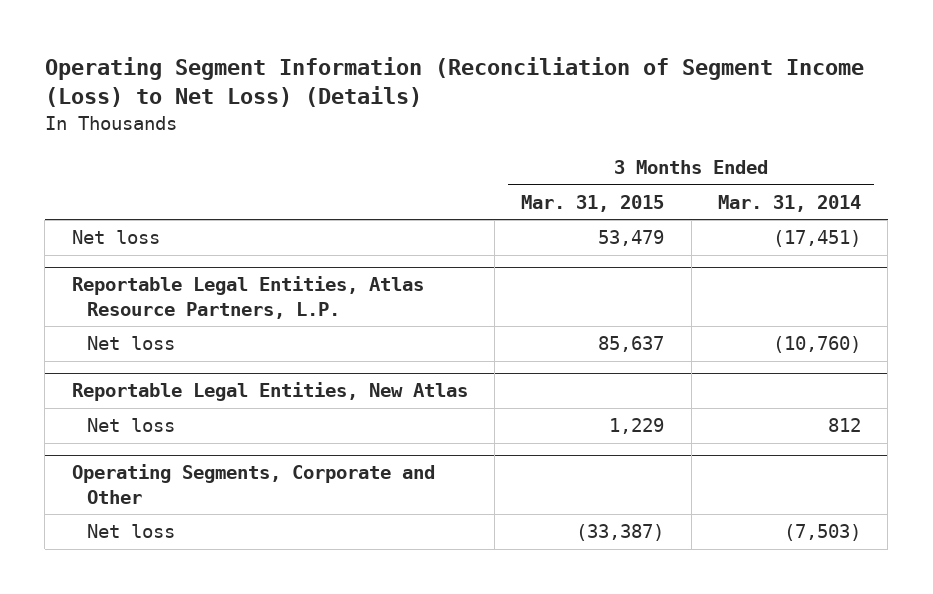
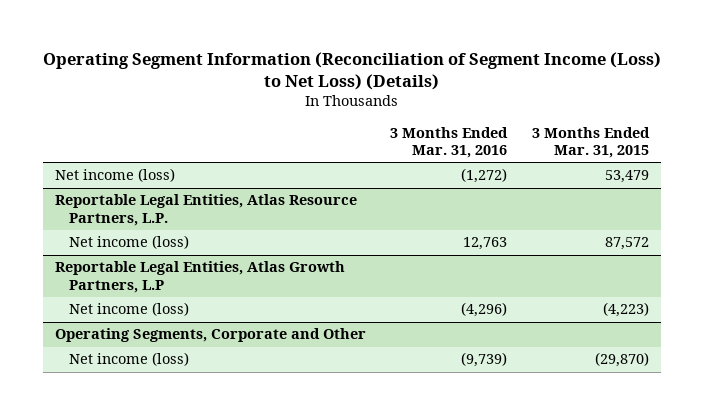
[717,194,861,212] Mar. 31, 2014 -> none
none -> [390,126,509,159] 3 Months Ended Mar. 31, 2016
[71,230,160,245] Net loss -> [54,168,175,183] Net income (loss)
[71,382,468,402] Reportable Legal Entities, New Atlas -> none
[87,336,176,351] Net loss -> [69,235,190,250] Net income (loss)
[598,336,665,353] 85,637 -> [604,237,649,251] 87,572
none -> [54,261,345,293] Reportable Legal Entities, Atlas Growth Partners, L.P
[87,418,176,433] Net loss -> [69,302,190,317] Net income (loss)
[609,418,665,435] 1,229 -> [602,302,649,318] (4,223)
[87,524,176,539] Net loss -> [69,352,190,367] Net income (loss)
[576,524,665,542] (33,387) -> [594,352,649,368] (29,870)

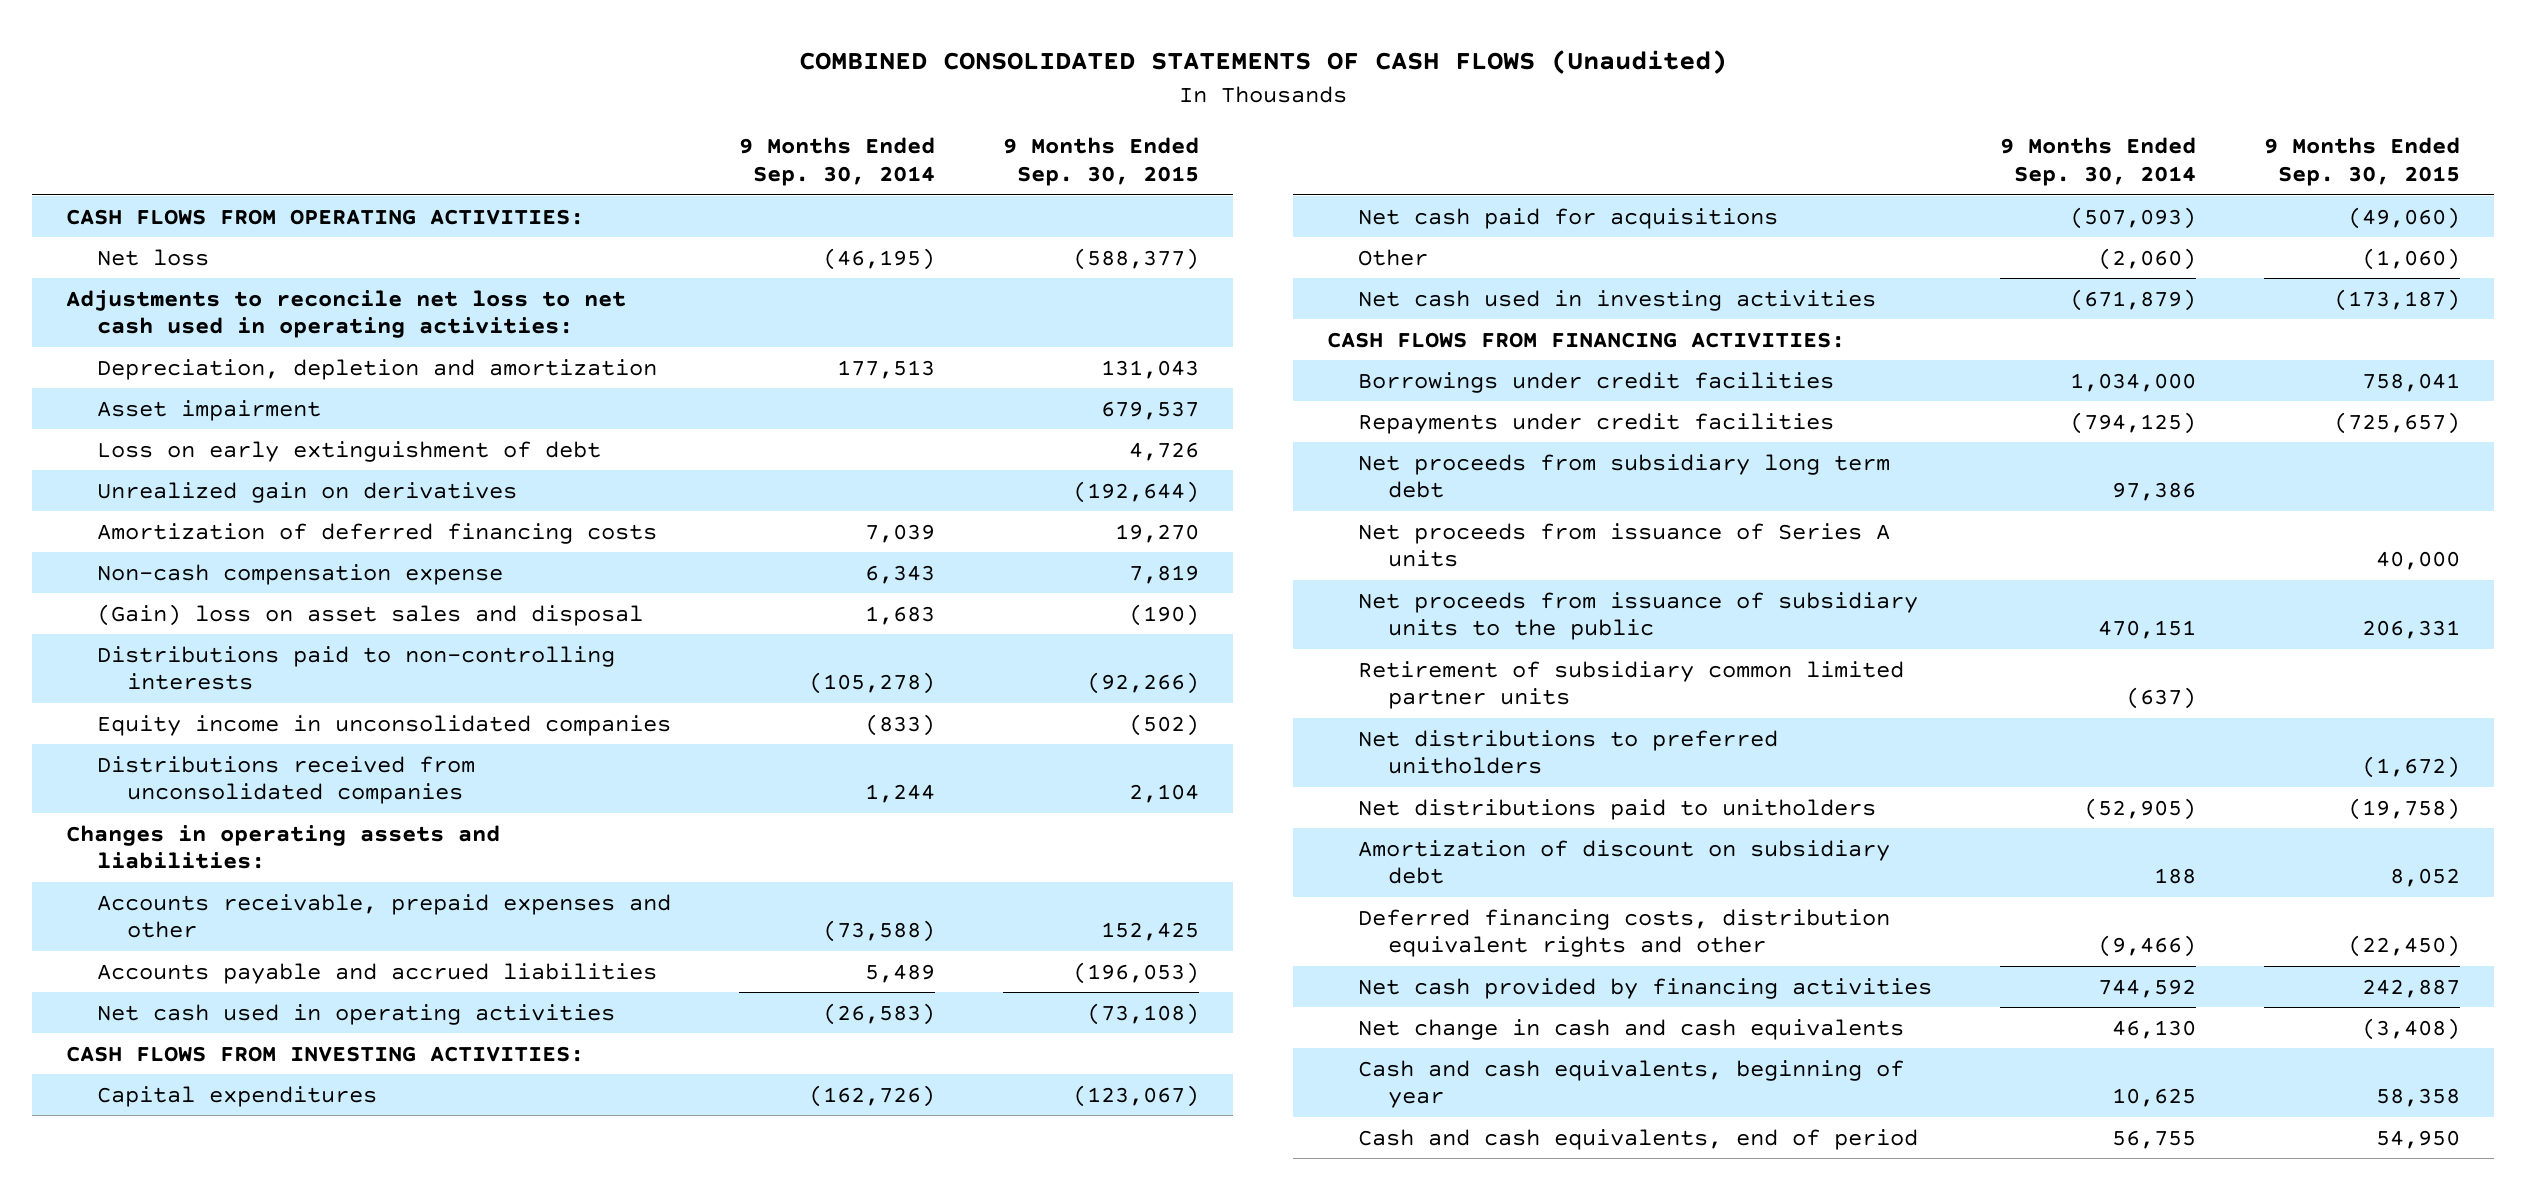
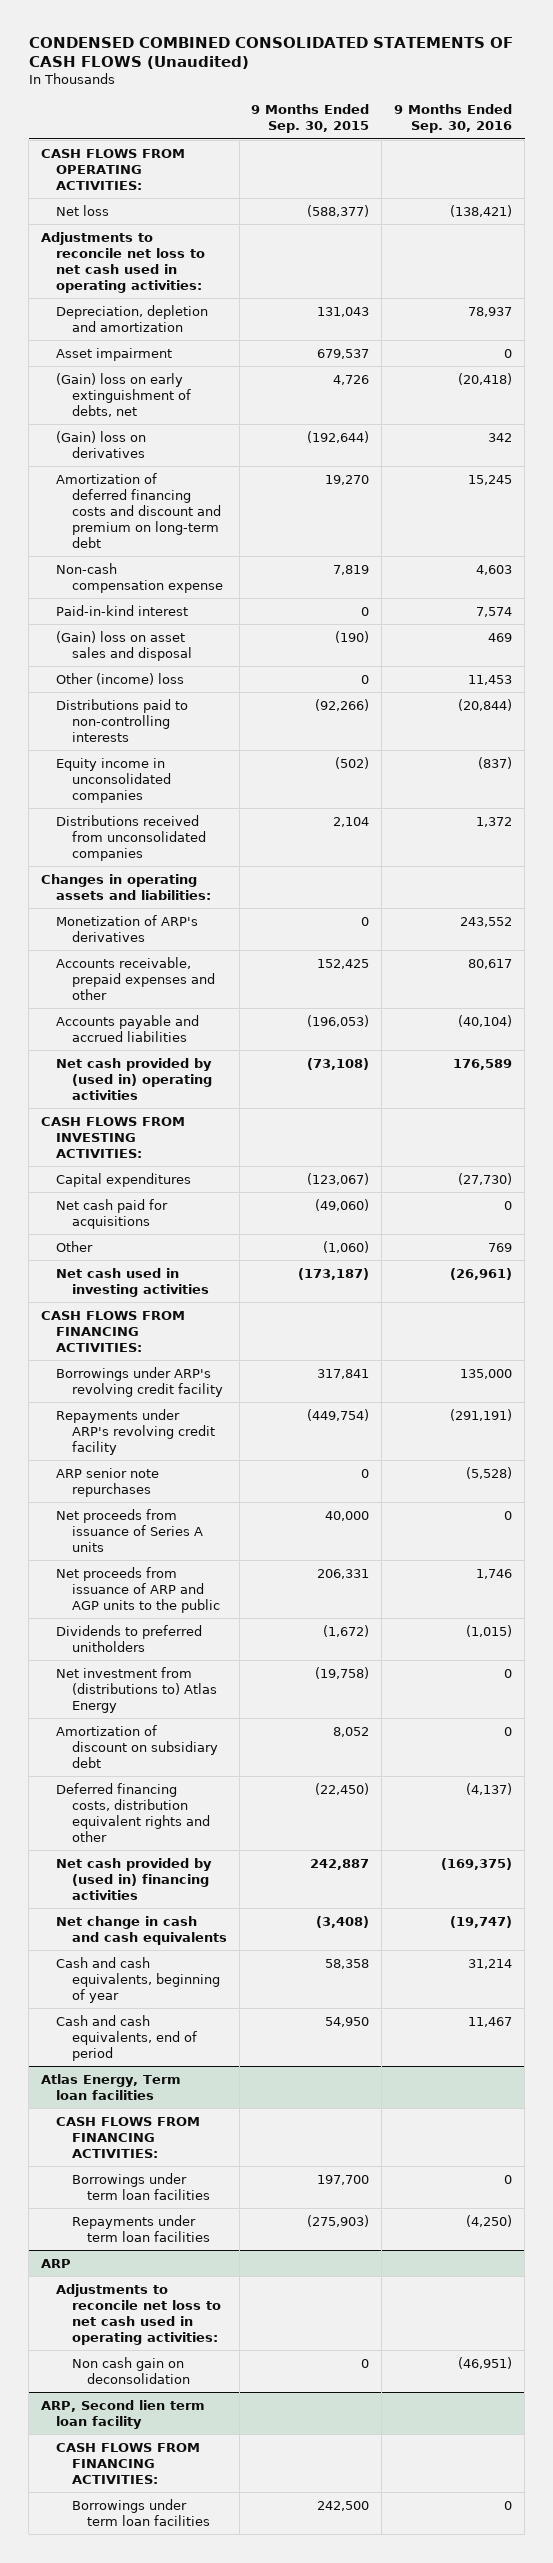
[799,50,1728,75] COMBINED CONSOLIDATED STATEMENTS OF CASH FLOWS (Unaudited) -> [28,36,513,70] CONDENSED COMBINED CONSOLIDATED STATEMENTS OF CASH FLOWS (Unaudited)
[738,137,935,187] 9 Months Ended Sep. 30, 2014 -> none
none -> [394,103,513,134] 9 Months Ended Sep. 30, 2016
[96,440,601,462] Loss on early extinguishment of debt -> [56,372,191,417] (Gain) loss on early extinguishment of debts, net
[96,481,517,503] Unrealized gain on derivatives -> [56,430,147,458] (Gain) loss on derivatives
[96,522,657,544] Amortization of deferred financing costs -> [56,472,221,548] Amortization of deferred financing costs and discount and premium on long-term debt
none -> [56,604,189,616] Paid-in-kind interest
none -> [56,672,185,685] Other (income) loss
none -> [56,914,199,942] Monetization of ARP's derivatives
[96,1003,615,1025] Net cash used in operating activities -> [56,1057,213,1100] Net cash provided by (used in) operating activities
[1357,453,1890,499] Net proceeds from subsidiary long term debt -> none
[1357,371,1834,393] Borrowings under credit facilities -> [56,1366,223,1397] Borrowings under ARP's revolving credit facility
[2362,372,2461,392] 758,041 -> [317,1368,370,1379] 317,841
[1357,412,1834,434] Repayments under credit facilities -> [56,1408,215,1455] Repayments under ARP's revolving credit facility
[2334,411,2461,434] (725,657) -> [307,1408,370,1421] (449,754)
none -> [56,1467,160,1497] ARP senior note repurchases
[1357,660,1904,710] Retirement of subsidiary common limited partner units -> none
[1357,591,1918,641] Net proceeds from issuance of subsidiary units to the public -> [56,1566,220,1613] Net proceeds from issuance of ARP and AGP units to the public
[1357,729,1778,775] Net distributions to preferred unitholders -> [56,1624,203,1652] Dividends to preferred unitholders
[1357,798,1876,820] Net distributions paid to unitholders -> [56,1666,217,1713] Net investment from (distributions to) Atlas Energy
[1357,977,1932,999] Net cash provided by financing activities -> [56,1857,213,1900] Net cash provided by (used in) financing activities
none -> [41,2073,182,2100] Atlas Energy, Term loan facilities
none -> [56,2116,201,2158] CASH FLOWS FROM FINANCING ACTIVITIES:
none -> [71,2172,210,2200] Borrowings under term loan facilities
none -> [71,2214,210,2242] Repayments under term loan facilities
none -> [41,2258,72,2268] ARP
none -> [56,2283,221,2345] Adjustments to reconcile net loss to net cash used in operating activities:
none -> [71,2356,190,2384] Non cash gain on deconsolidation
none -> [41,2399,206,2429] ARP, Second lien term loan facility
none -> [56,2442,201,2484] CASH FLOWS FROM FINANCING ACTIVITIES:
none -> [71,2498,210,2526] Borrowings under term loan facilities

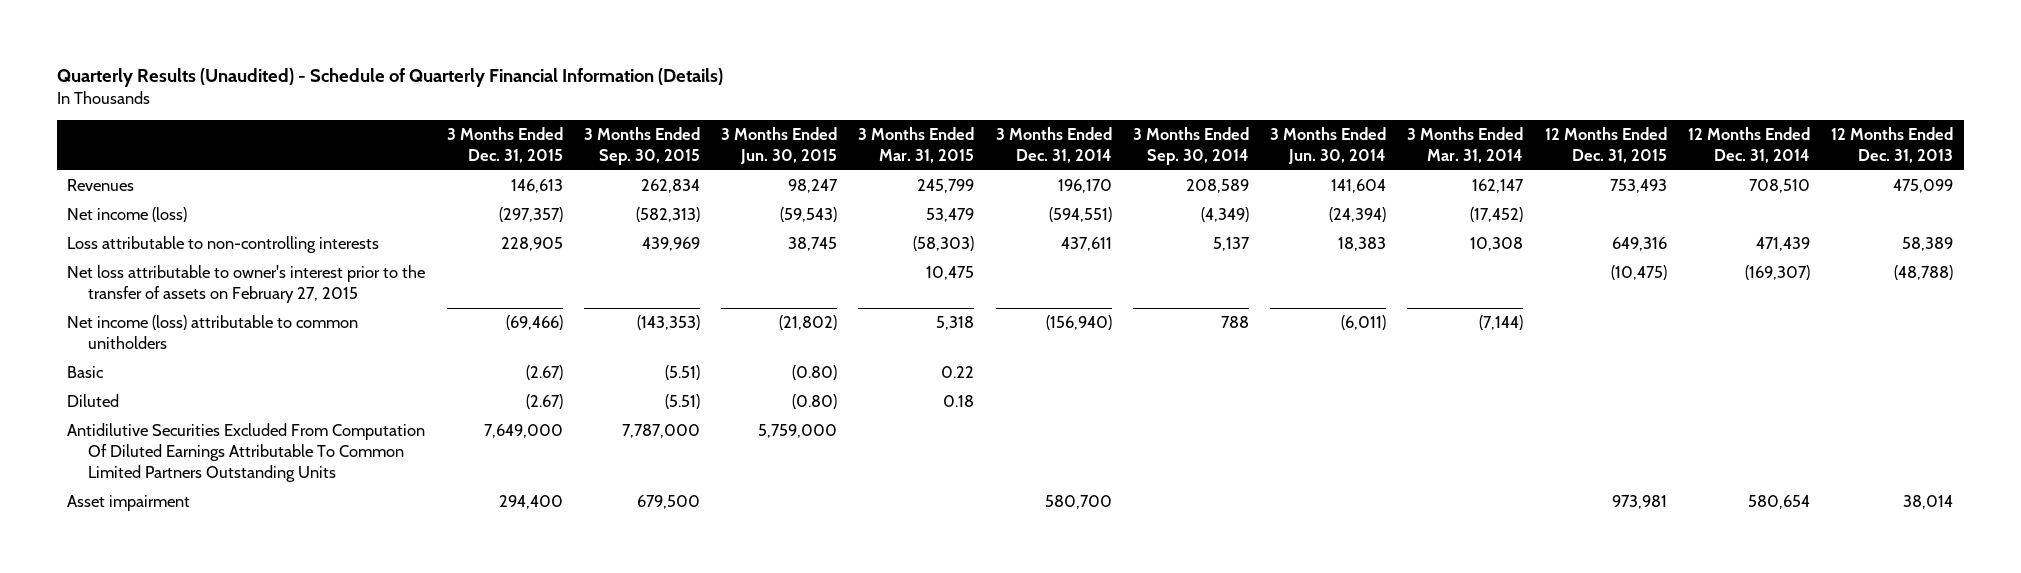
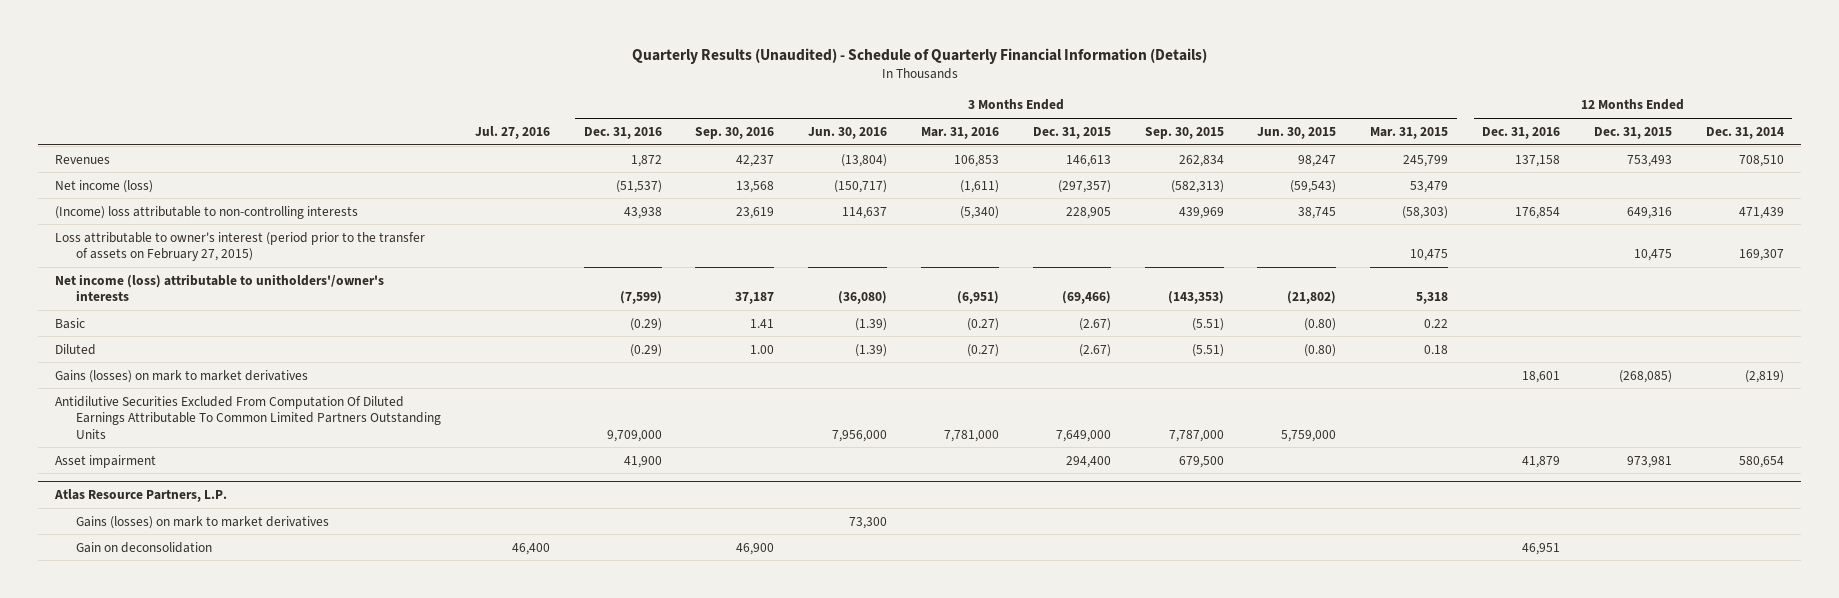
[995,127,1112,164] 3 Months Ended Dec. 31, 2014 -> none
[1132,127,1249,166] 3 Months Ended Sep. 30, 2014 -> none
[1270,127,1387,165] 3 Months Ended Jun. 30, 2014 -> none
[1407,127,1524,164] 3 Months Ended Mar. 31, 2014 -> none
[1831,127,1954,164] 12 Months Ended Dec. 31, 2013 -> none
none -> [474,125,550,139] Jul. 27, 2016
none -> [583,126,662,139] Dec. 31, 2016
none -> [695,126,775,139] Sep. 30, 2016
none -> [808,126,888,139] Jun. 30, 2016
none -> [921,126,1000,139] Mar. 31, 2016
none -> [1482,126,1561,139] Dec. 31, 2016
[67,236,380,254] Loss attributable to non-controlling interests -> [55,205,359,219] (Income) loss attributable to non-controlling interests
[67,265,426,303] Net loss attributable to owner's interest prior to the transfer of assets on February 27, 2015 -> [55,231,426,262] Loss attributable to owner's interest (period prior to the transfer of assets on February 27, 2015)
[1610,265,1667,281] (10,475) -> [1633,249,1672,262] 10,475
[1744,265,1810,281] (169,307) -> [1738,249,1784,262] 169,307
[67,315,359,349] Net income (loss) attributable to common unitholders -> [55,273,385,302] Net income (loss) attributable to unitholders'/owner's interests
none -> [55,369,309,383] Gains (losses) on mark to market derivatives
none -> [54,488,228,502] Atlas Resource Partners, L.P.
none -> [75,515,329,529] Gains (losses) on mark to market derivatives
none -> [75,541,212,553] Gain on deconsolidation

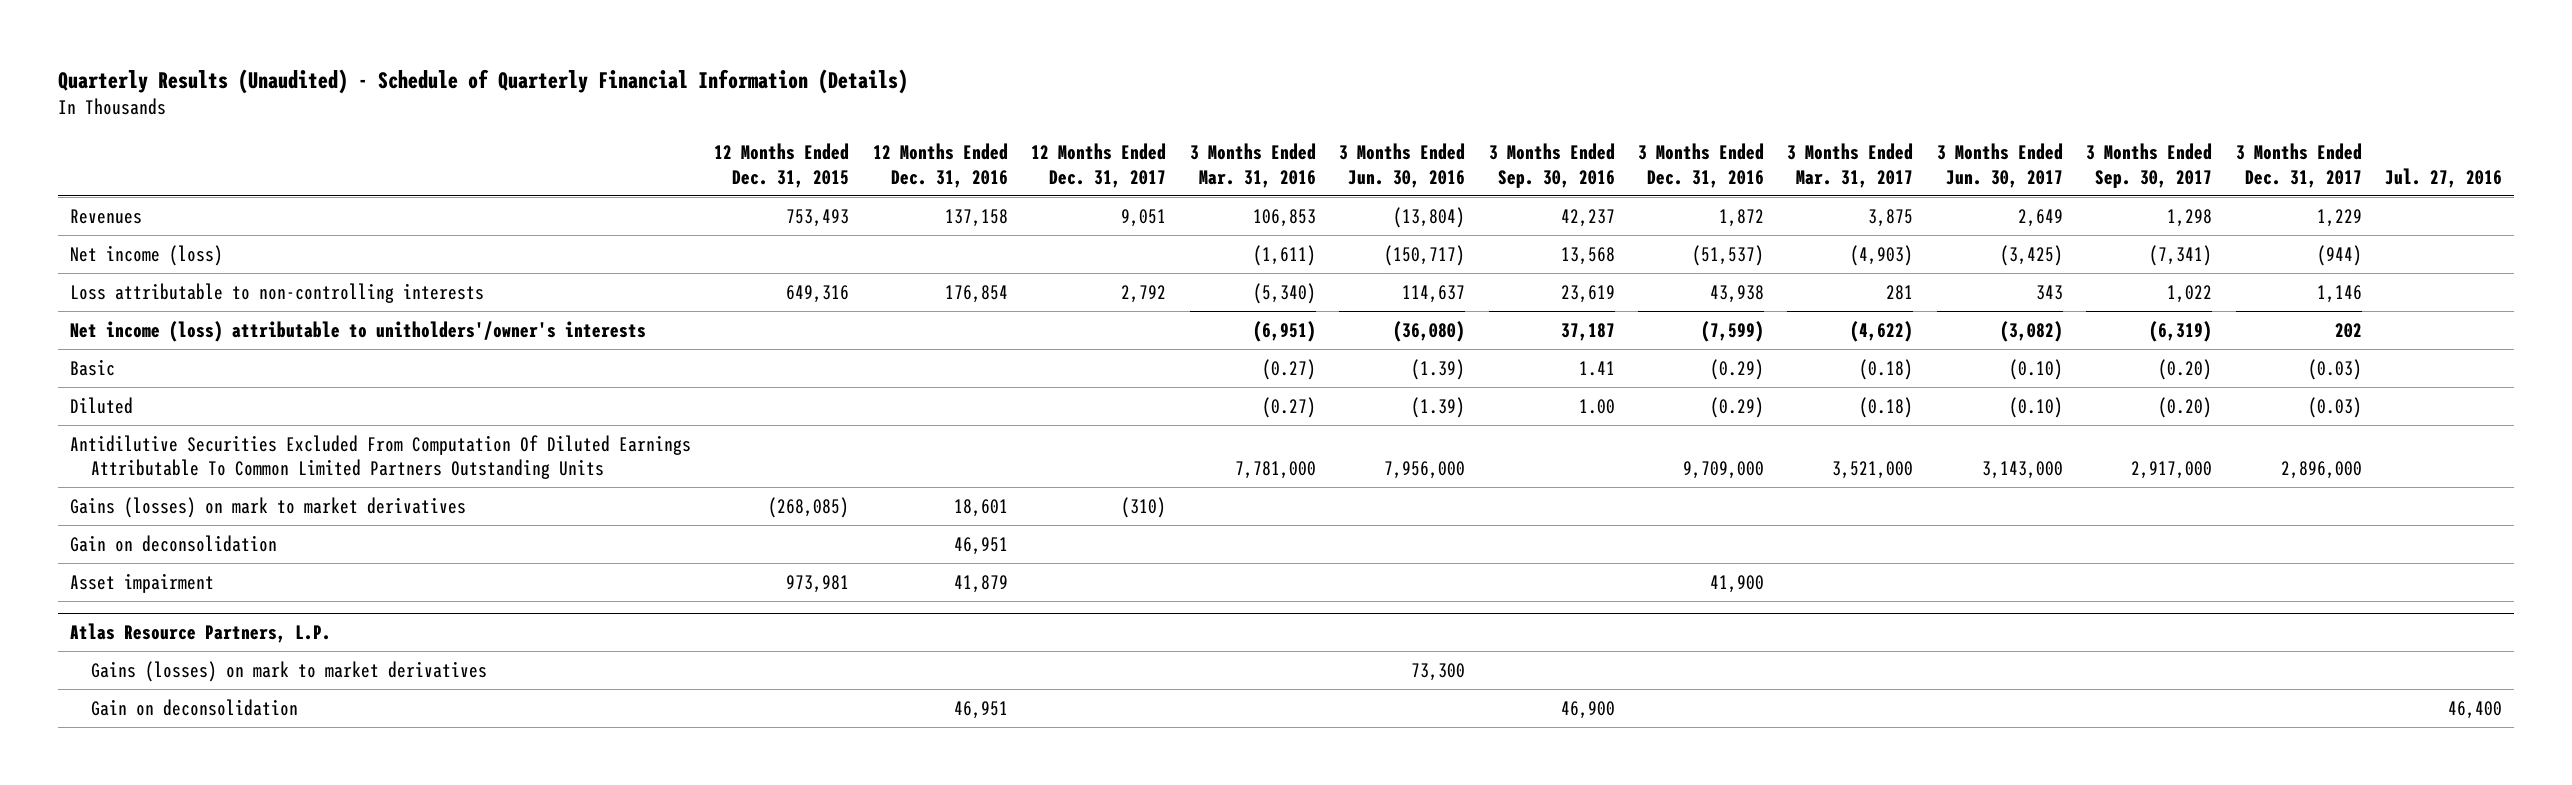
[1032,126,1111,139] Dec. 31, 2015 -> none
[1144,126,1224,139] Sep. 30, 2015 -> none
[1257,126,1337,139] Jun. 30, 2015 -> none
[1370,126,1449,139] Mar. 31, 2015 -> none
[1705,126,1784,139] Dec. 31, 2014 -> none
none -> [1031,143,1167,188] 12 Months Ended Dec. 31, 2017
none -> [1787,143,1914,188] 3 Months Ended Mar. 31, 2017
none -> [1936,143,2063,188] 3 Months Ended Jun. 30, 2017
none -> [2086,143,2213,188] 3 Months Ended Sep. 30, 2017
none -> [2235,143,2362,188] 3 Months Ended Dec. 31, 2017
[55,231,426,262] Loss attributable to owner's interest (period prior to the transfer of assets on February 27, 2015) -> none
[55,205,359,219] (Income) loss attributable to non-controlling interests -> [69,282,484,303] Loss attributable to non-controlling interests
[55,369,309,383] Gains (losses) on mark to market derivatives -> [69,496,466,518] Gains (losses) on mark to market derivatives
none -> [69,534,277,552] Gain on deconsolidation

